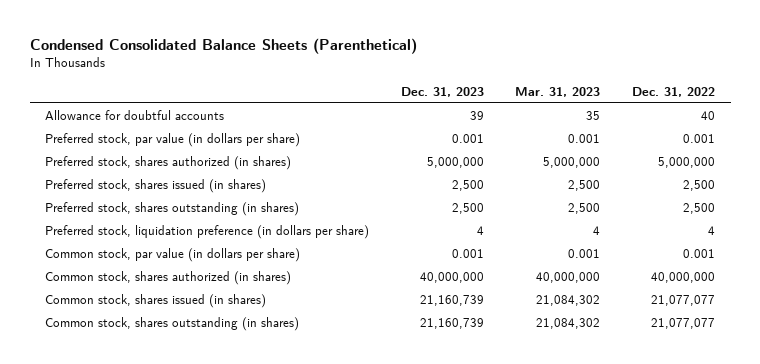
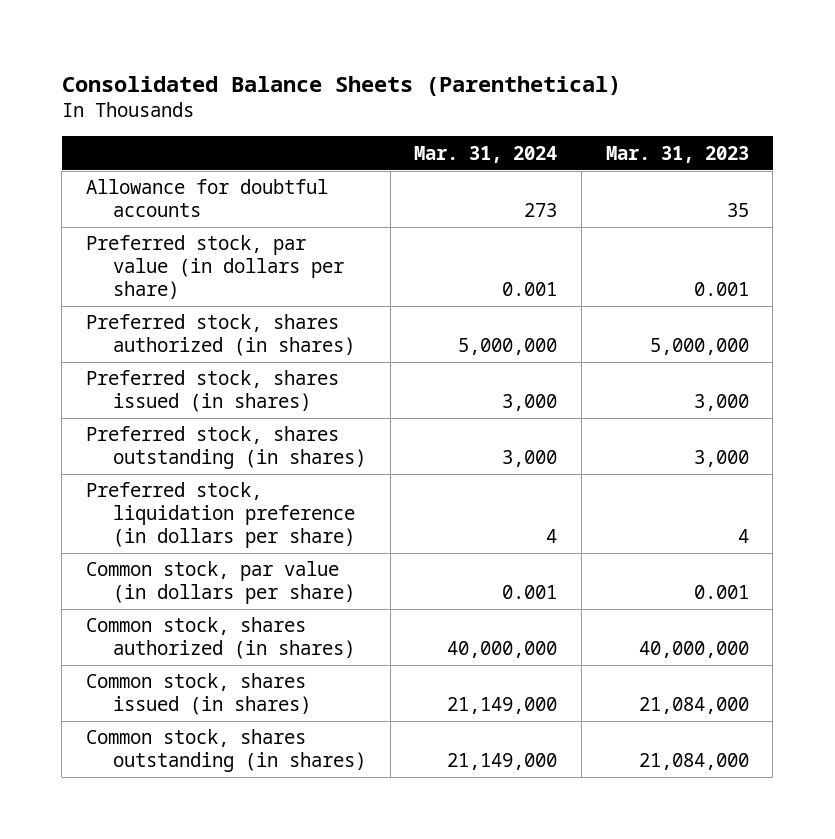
[29,37,417,54] Condensed Consolidated Balance Sheets (Parenthetical) -> [61,75,621,96] Consolidated Balance Sheets (Parenthetical)
[400,86,484,97] Dec. 31, 2023 -> none
[632,86,716,97] Dec. 31, 2022 -> none
none -> [414,145,558,163] Mar. 31, 2024
[568,179,601,191] 2,500 -> [693,394,749,412] 3,000
[568,202,601,214] 2,500 -> [693,450,749,468] 3,000
[536,294,601,306] 21,084,302 -> [638,697,749,715] 21,084,000
[536,317,601,329] 21,084,302 -> [638,753,749,771] 21,084,000

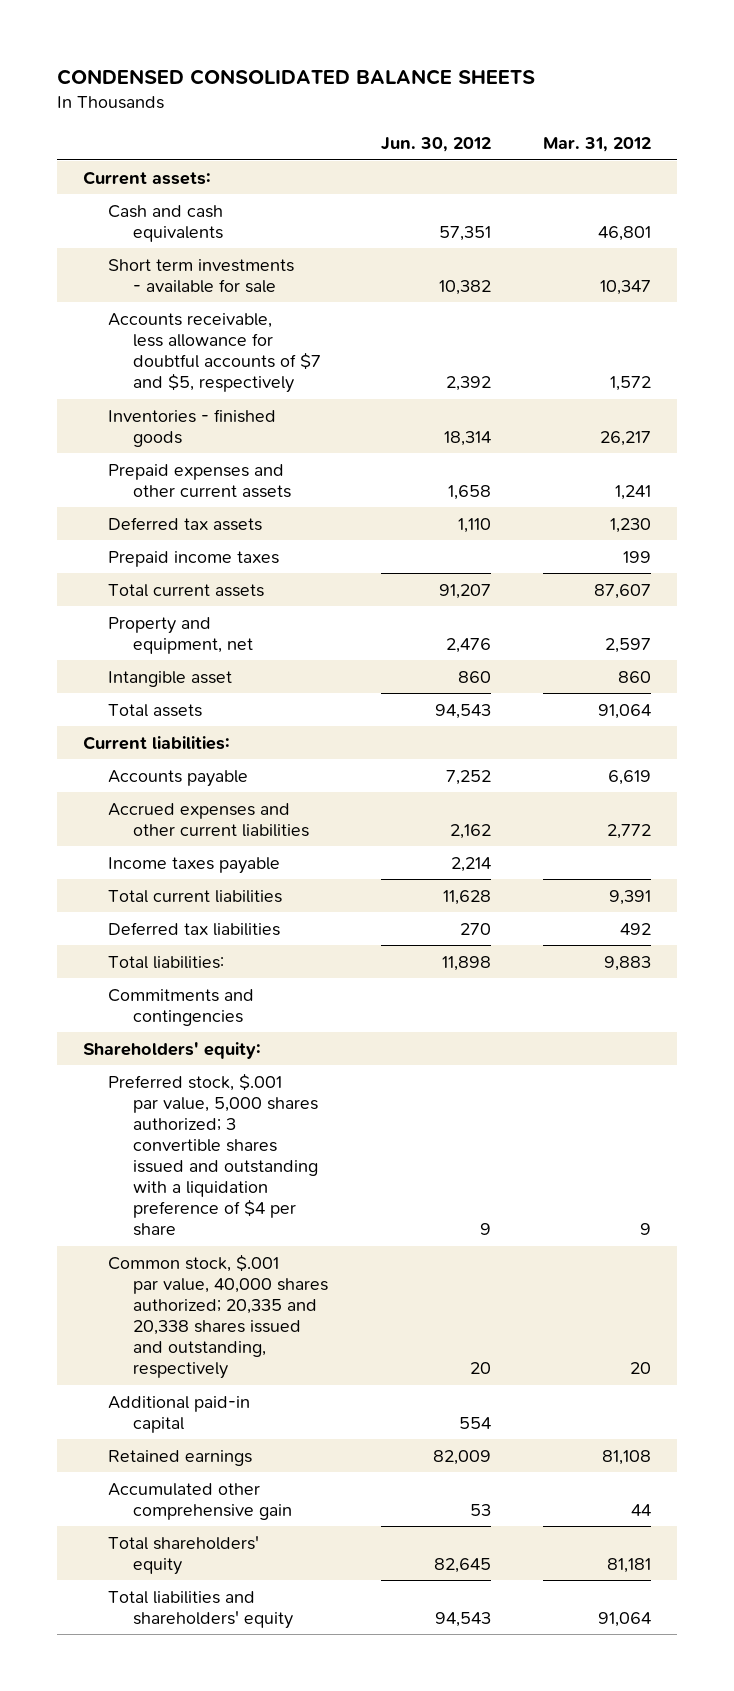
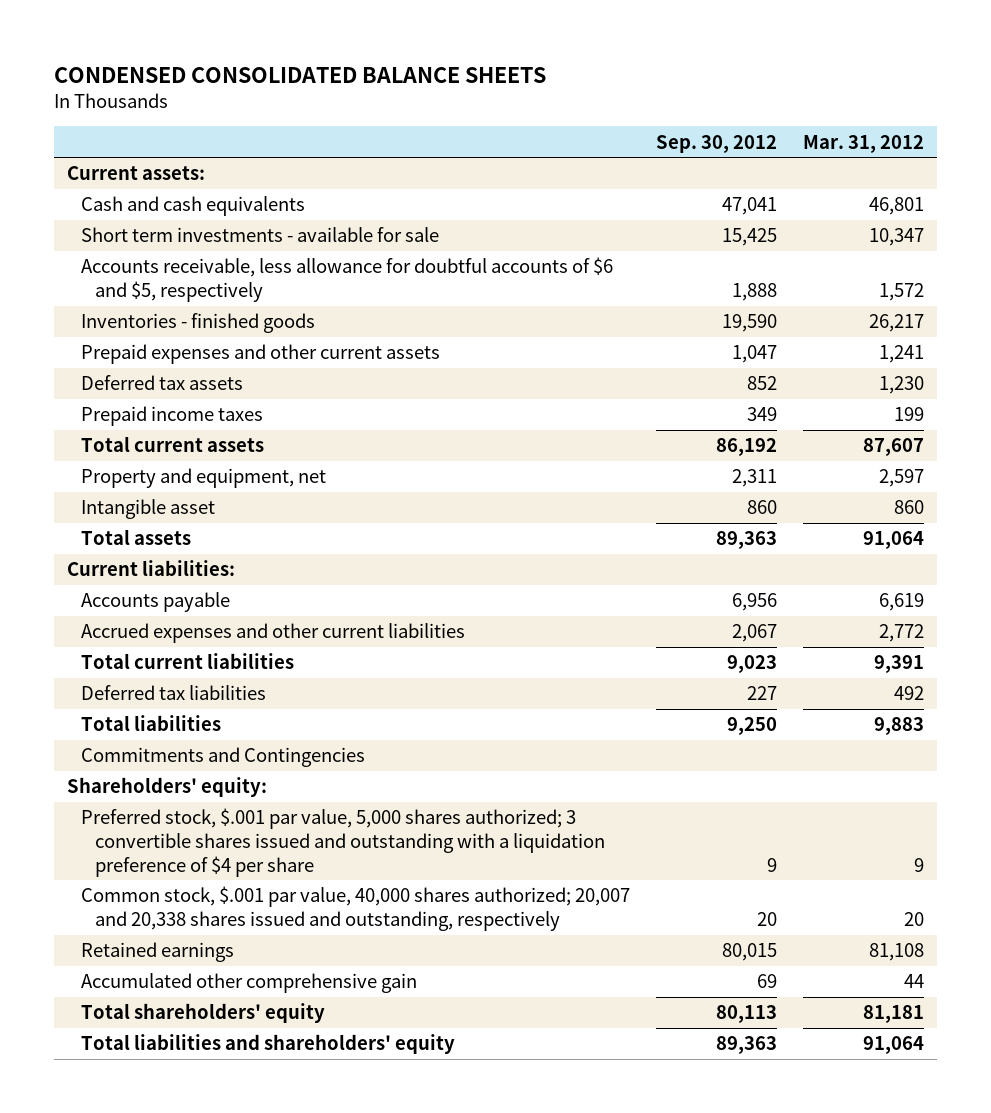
[380,136,491,152] Jun. 30, 2012 -> none
none -> [656,134,778,153] Sep. 30, 2012
[108,312,322,393] Accounts receivable, less allowance for doubtful accounts of $7 and $5, respectively -> [80,257,613,303] Accounts receivable, less allowance for doubtful accounts of $6 and $5, respectively
[108,856,281,874] Income taxes payable -> none
[108,955,225,969] Total liabilities: -> [80,715,221,732] Total liabilities
[108,988,255,1026] Commitments and contingencies -> [80,747,365,768] Commitments and Contingencies
[108,1395,251,1433] Additional paid-in capital -> none
[108,1253,329,1380] Common stock, $.001 par value, 40,000 shares authorized; 20,335 and 20,338 shares issued and outstanding, respectively -> [80,886,630,932] Common stock, $.001 par value, 40,000 shares authorized; 20,007 and 20,338 shares issued and outstanding, respectively

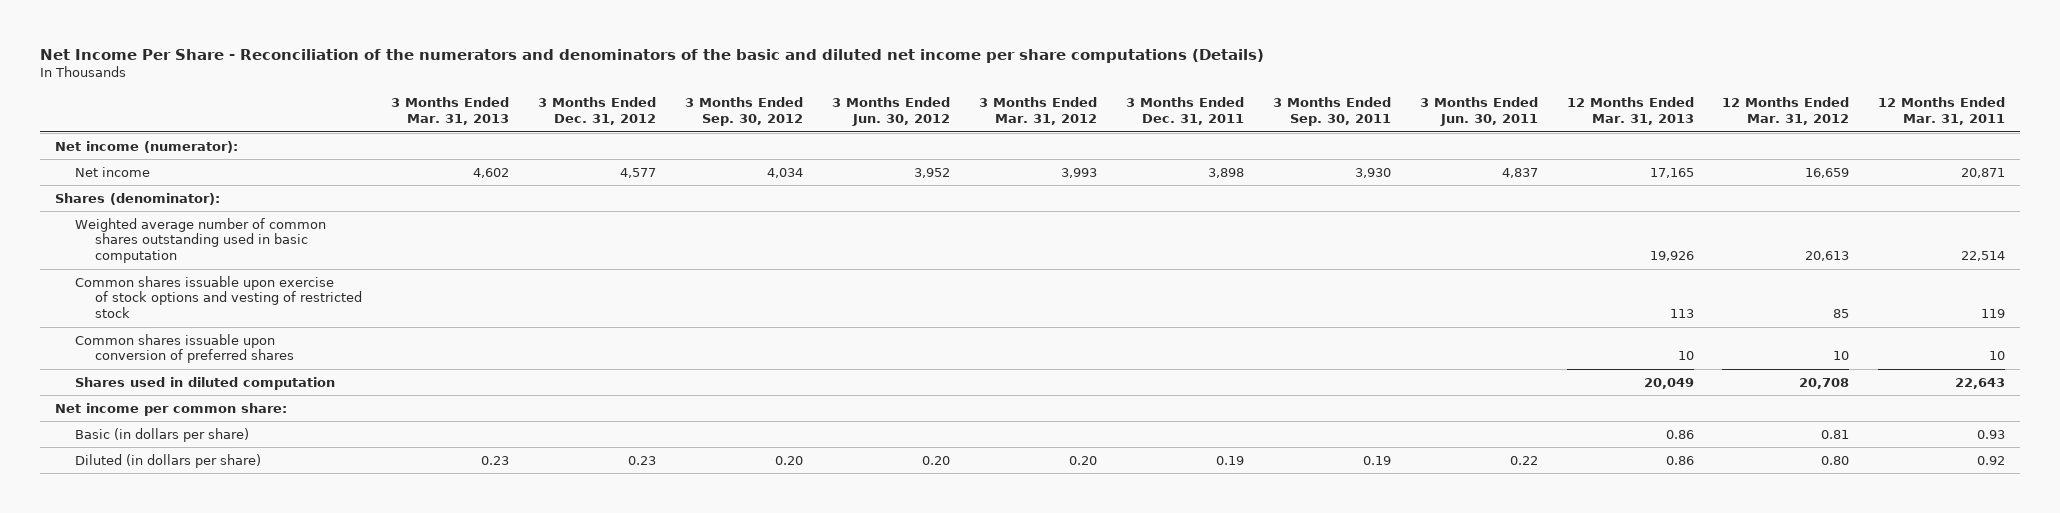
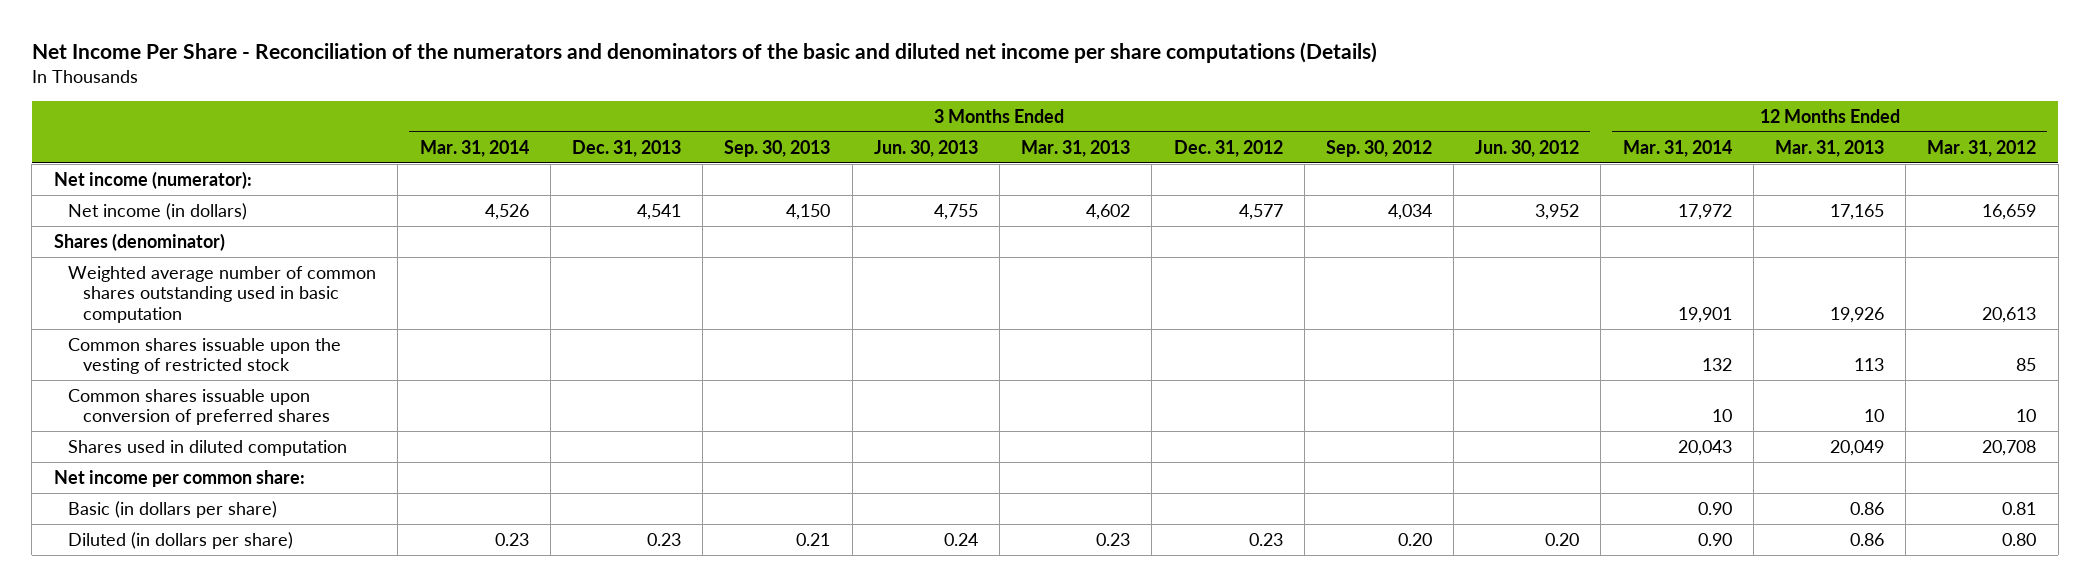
[978,97,1097,126] 3 Months Ended Mar. 31, 2012 -> none
[1125,97,1244,126] 3 Months Ended Dec. 31, 2011 -> none
[1272,97,1391,127] 3 Months Ended Sep. 30, 2011 -> none
[1419,97,1538,127] 3 Months Ended Jun. 30, 2011 -> none
[1878,97,2006,126] 12 Months Ended Mar. 31, 2011 -> none
none -> [419,139,529,157] Mar. 31, 2014
none -> [571,139,681,157] Dec. 31, 2013
none -> [724,139,831,157] Sep. 30, 2013
none -> [873,139,978,157] Jun. 30, 2013
none -> [1622,139,1732,157] Mar. 31, 2014
[74,166,150,177] Net income -> [68,202,248,220] Net income (in dollars)
[54,192,220,205] Shares (denominator): -> [53,232,225,251] Shares (denominator)
[74,275,362,319] Common shares issuable upon exercise of stock options and vesting of restricted stock -> [68,337,342,375] Common shares issuable upon the vesting of restricted stock

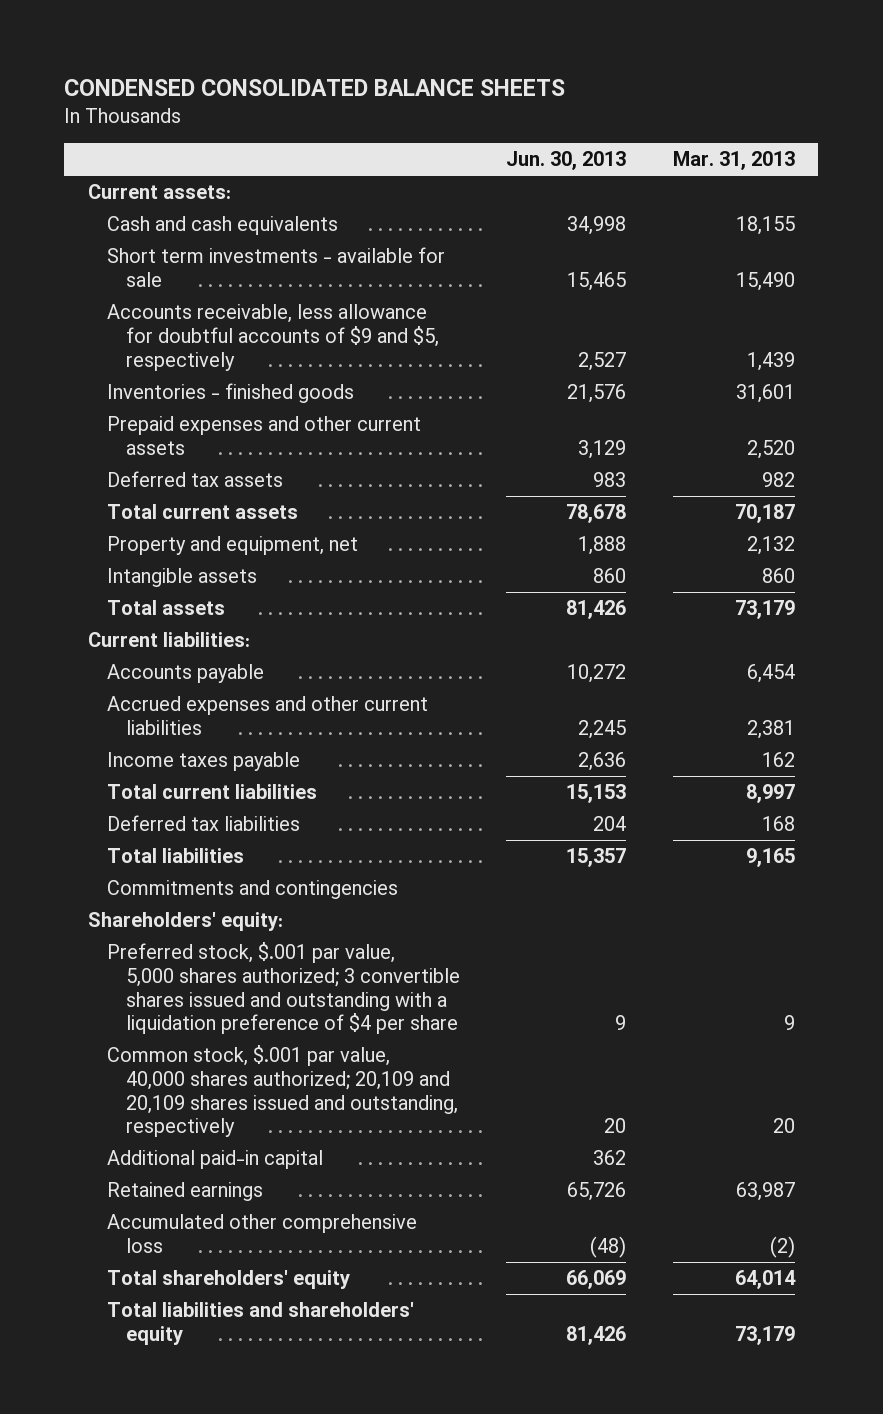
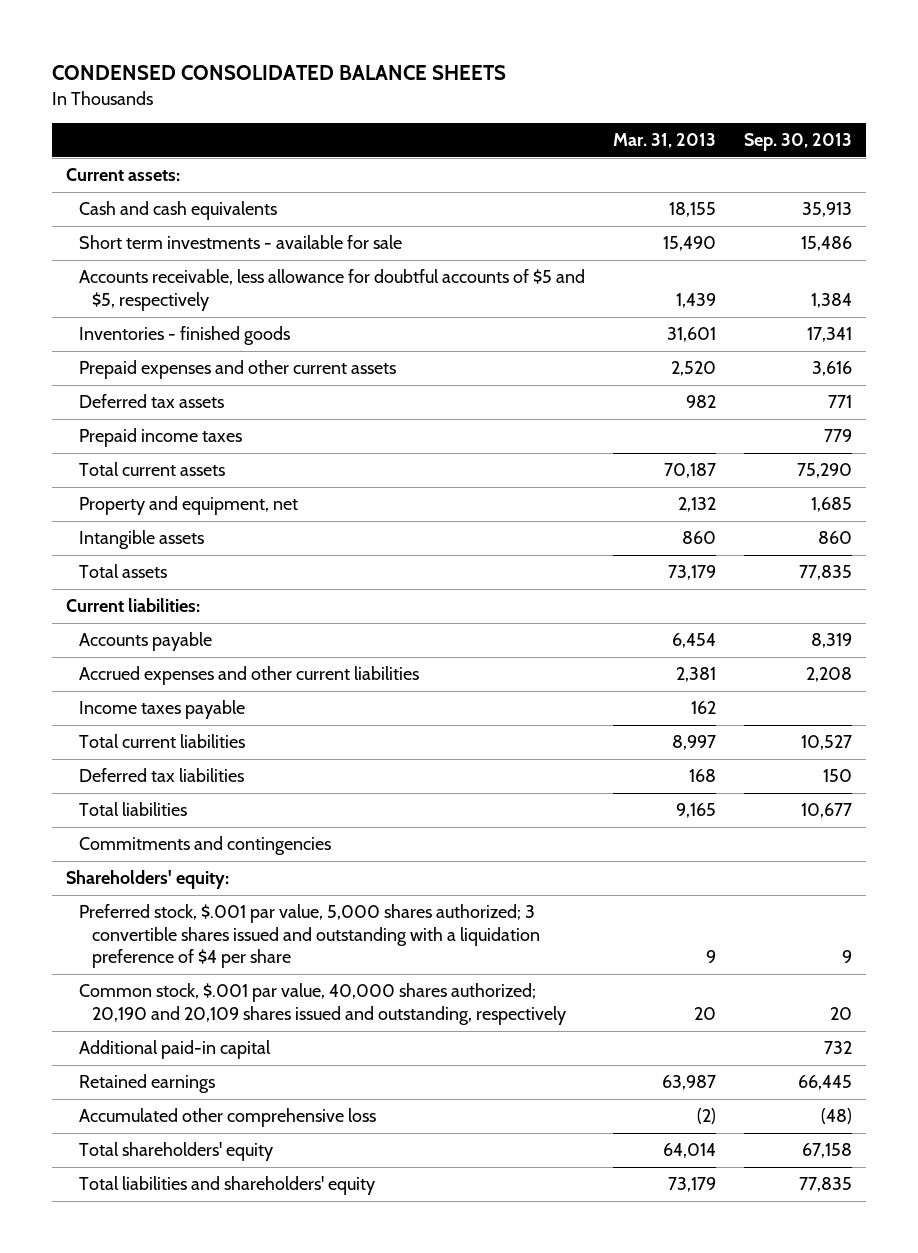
[506,151,627,171] Jun. 30, 2013 -> none
none -> [744,132,853,151] Sep. 30, 2013
[106,304,439,371] Accounts receivable, less allowance for doubtful accounts of $9 and $5, respectively -> [79,269,586,311] Accounts receivable, less allowance for doubtful accounts of $5 and $5, respectively
none -> [79,428,243,448] Prepaid income taxes
[106,1045,458,1138] Common stock, $.001 par value, 40,000 shares authorized; 20,109 and 20,109 shares issued and outstanding, respectively -> [79,983,566,1025] Common stock, $.001 par value, 40,000 shares authorized; 20,190 and 20,109 shares issued and outstanding, respectively

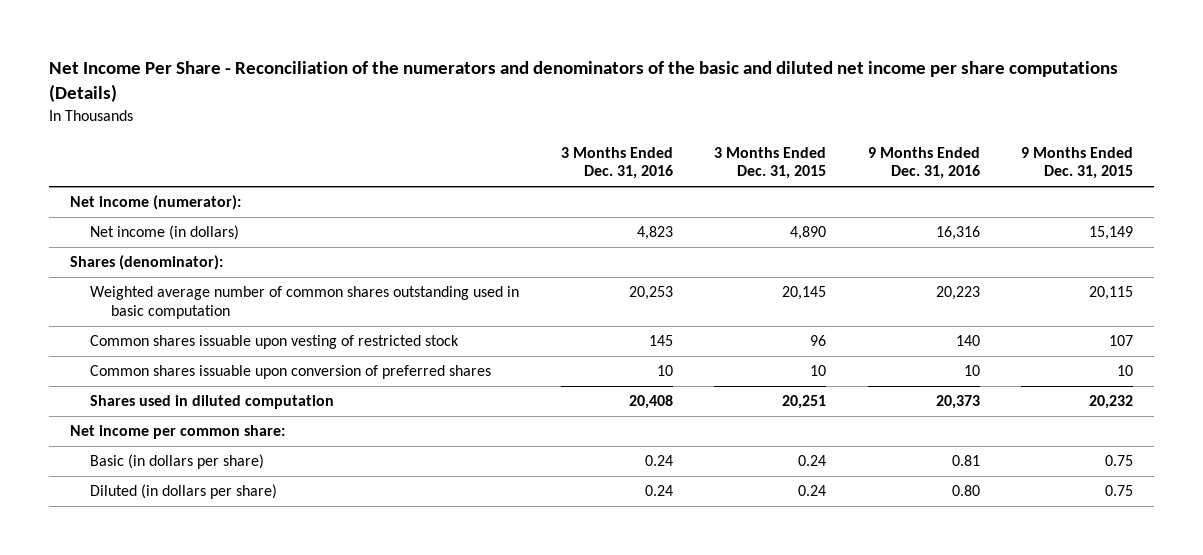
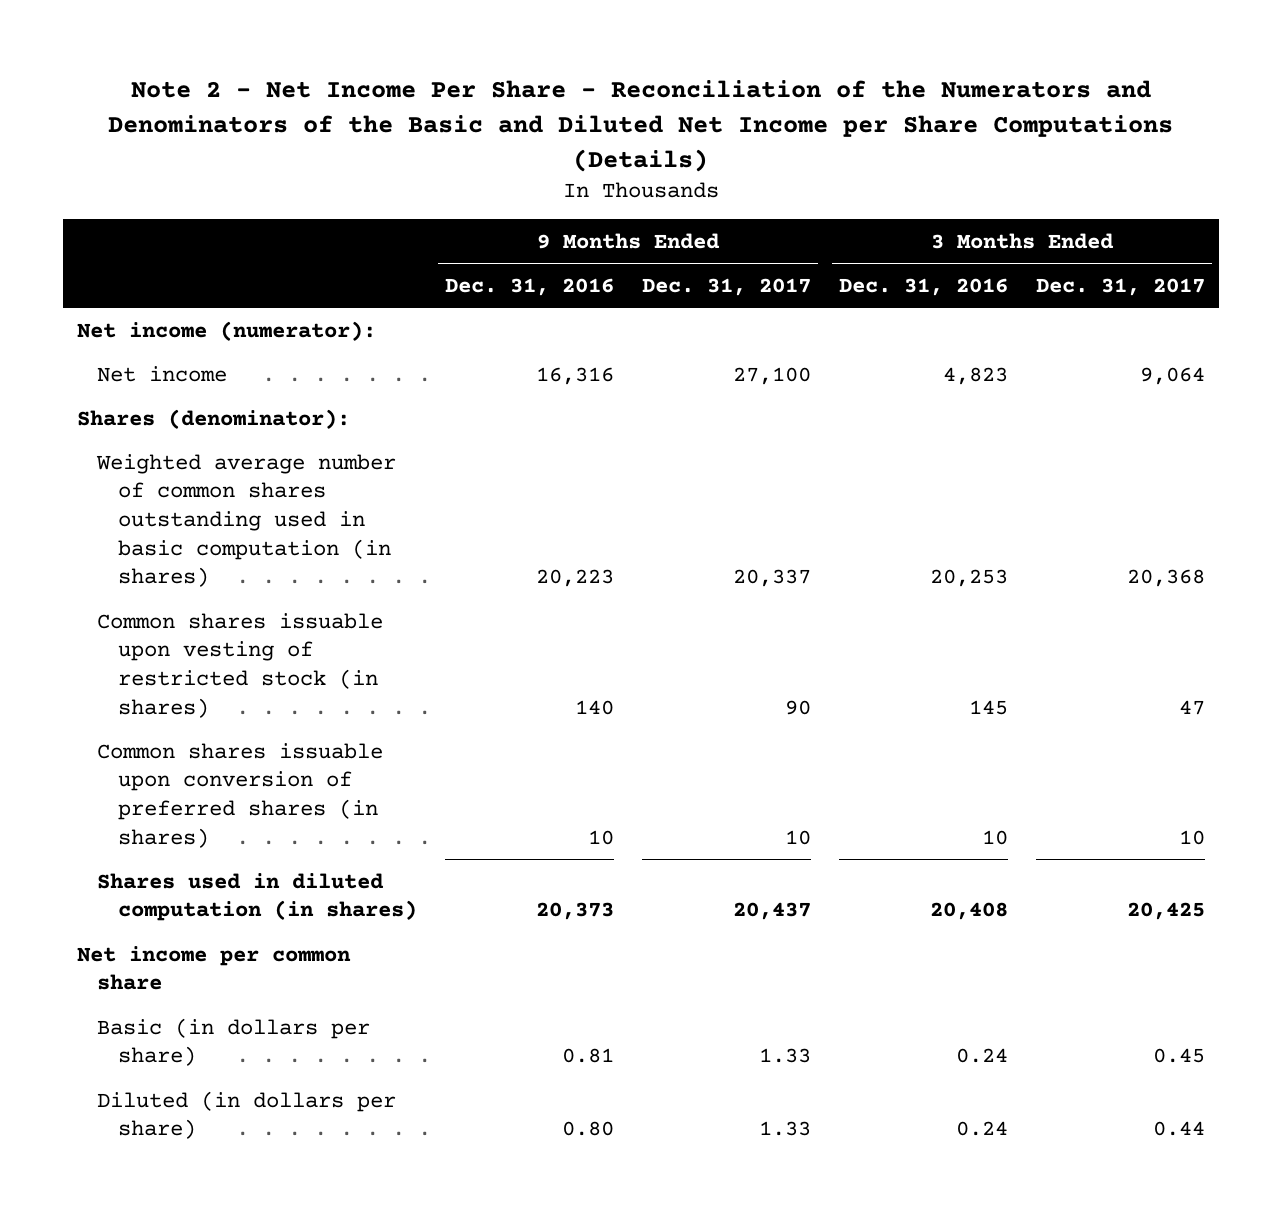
[49,61,1119,103] Net Income Per Share - Reconciliation of the numerators and denominators of the basic and diluted net income per share computations (Details) -> [107,80,1173,172] Note 2 - Net Income Per Share - Reconciliation of the Numerators and Denominators of the Basic and Diluted Net Income per Share Computations (Details)
[714,146,827,180] 3 Months Ended Dec. 31, 2015 -> none
[1021,146,1134,180] 9 Months Ended Dec. 31, 2015 -> none
none -> [642,277,812,296] Dec. 31, 2017
none -> [1036,277,1206,296] Dec. 31, 2017
[90,225,240,241] Net income (in dollars) -> [97,365,228,382] Net income
[90,286,520,320] Weighted average number of common shares outstanding used in basic computation -> [96,453,397,588] Weighted average number of common shares outstanding used in basic computation (in shares)
[90,335,460,350] Common shares issuable upon vesting of restricted stock -> [97,612,384,718] Common shares issuable upon vesting of restricted stock (in shares)
[90,365,492,380] Common shares issuable upon conversion of preferred shares -> [97,742,384,848] Common shares issuable upon conversion of preferred shares (in shares)
[90,395,335,410] Shares used in diluted computation -> [97,872,418,922] Shares used in diluted computation (in shares)
[69,425,285,440] Net income per common share: -> [76,945,351,991] Net income per common share

